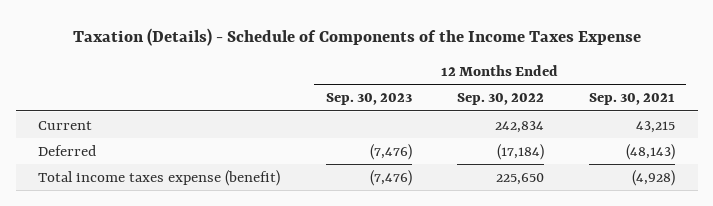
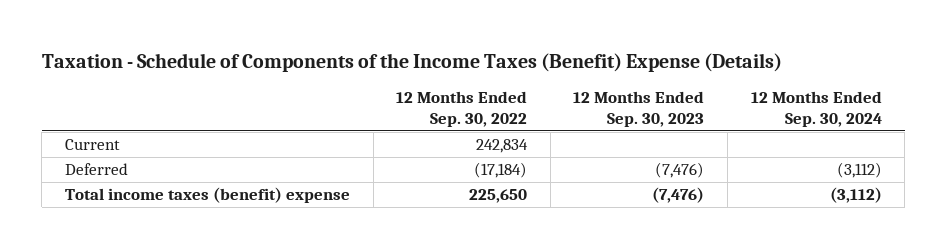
[72,27,641,46] Taxation (Details) - Schedule of Components of the Income Taxes Expense -> [41,53,782,73] Taxation - Schedule of Components of the Income Taxes (Benefit) Expense (Details)
[588,93,675,106] Sep. 30, 2021 -> none
none -> [750,91,882,127] 12 Months Ended Sep. 30, 2024
[38,169,281,186] Total income taxes expense (benefit) -> [65,187,351,204] Total income taxes (benefit) expense

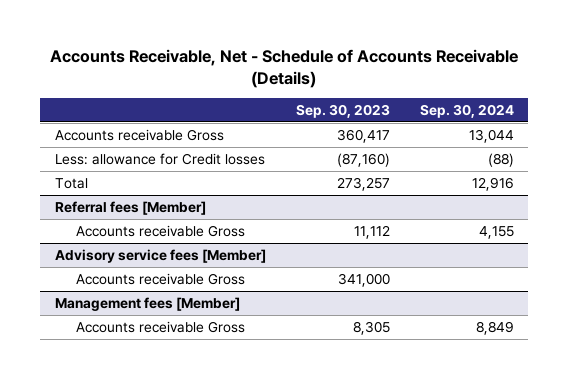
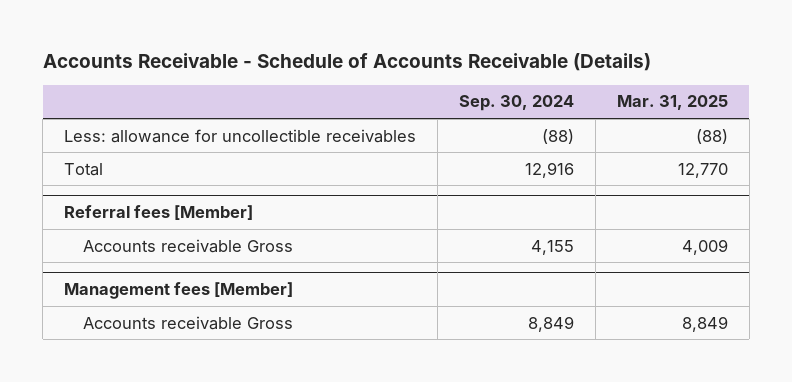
[50,49,519,89] Accounts Receivable, Net - Schedule of Accounts Receivable (Details) -> [42,53,651,72] Accounts Receivable - Schedule of Accounts Receivable (Details)
[295,104,390,119] Sep. 30, 2023 -> none
none -> [616,95,728,111] Mar. 31, 2025
[54,128,224,141] Accounts receivable Gross -> none
[54,152,265,165] Less: allowance for Credit losses -> [64,128,417,143] Less: allowance for uncollectible receivables
[54,248,266,263] Advisory service fees [Member] -> none
[75,272,245,285] Accounts receivable Gross -> none

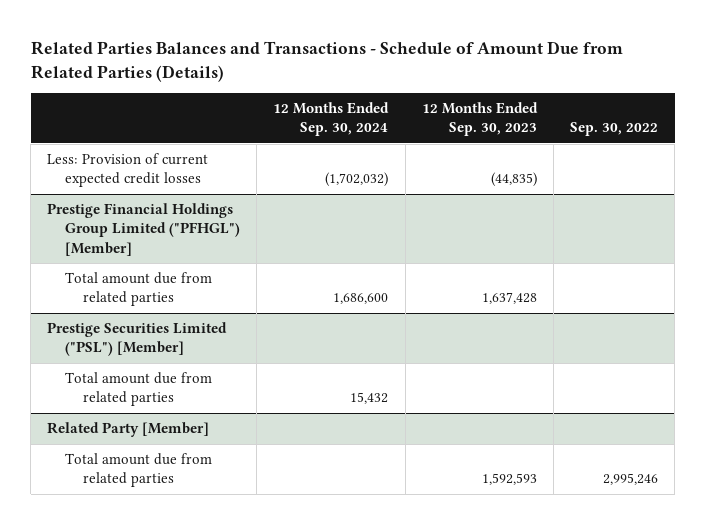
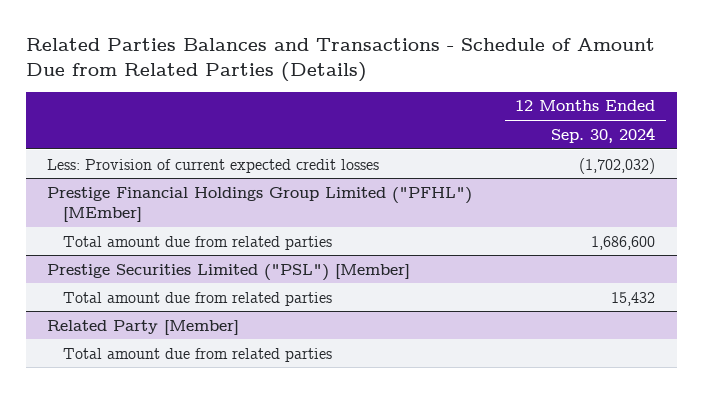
[421,101,538,137] 12 Months Ended Sep. 30, 2023 -> none
[569,122,658,137] Sep. 30, 2022 -> none
[47,203,241,256] Prestige Financial Holdings Group Limited ("PFHGL") [Member] -> [47,186,473,223] Prestige Financial Holdings Group Limited ("PFHL") [MEmber]

